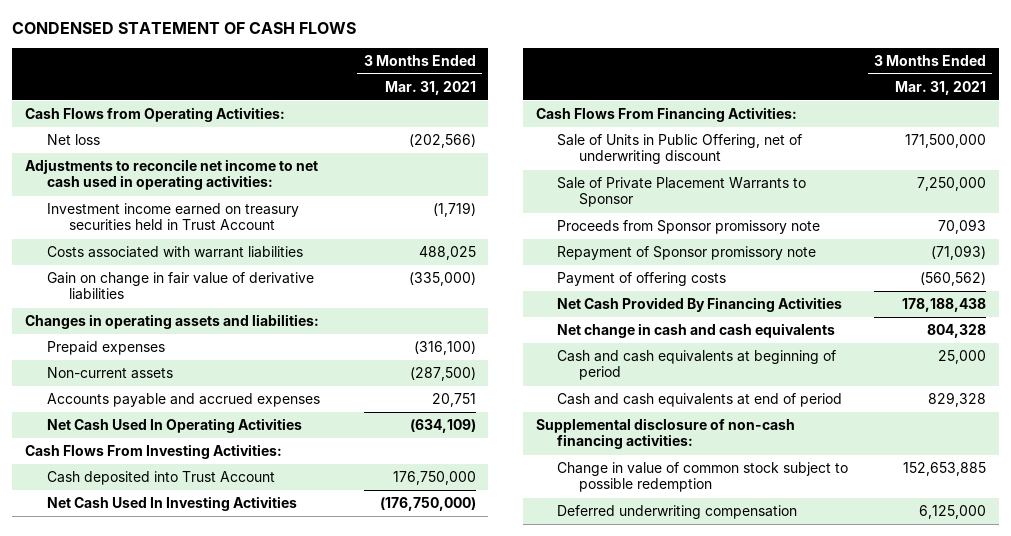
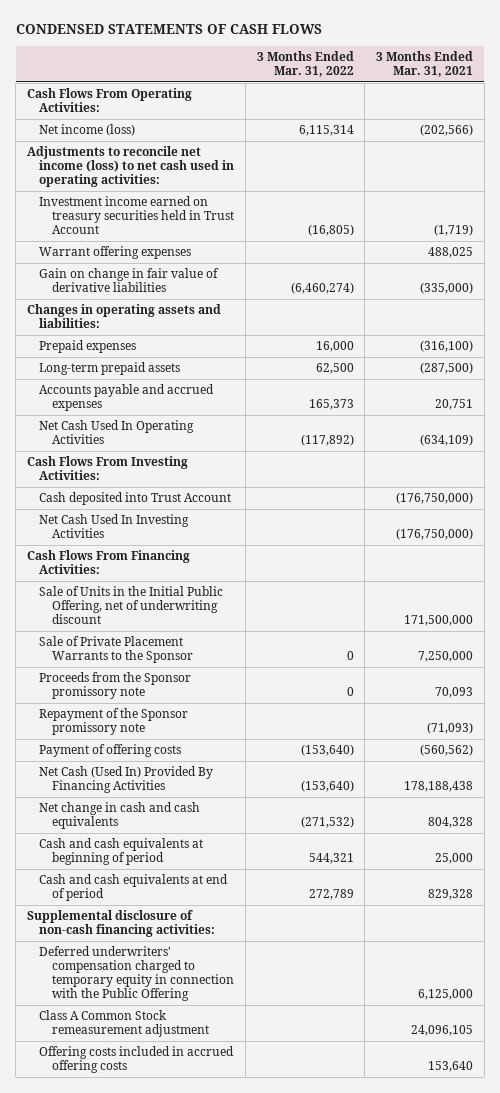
[12,21,357,34] CONDENSED STATEMENT OF CASH FLOWS -> [15,24,322,35] CONDENSED STATEMENTS OF CASH FLOWS
none -> [256,51,354,78] 3 Months Ended Mar. 31, 2022
[25,107,286,123] Cash Flows from Operating Activities: -> [26,88,192,113] Cash Flows From Operating Activities:
[47,134,101,146] Net loss -> [39,124,136,137] Net income (loss)
[25,159,319,191] Adjustments to reconcile net income to net cash used in operating activities: -> [26,146,235,188] Adjustments to reconcile net income (loss) to net cash used in operating activities:
[47,246,304,259] Costs associated with warrant liabilities -> [39,246,192,260] Warrant offering expenses
[47,367,174,380] Non-current assets -> [39,362,181,376] Long-term prepaid assets
[392,471,476,486] 176,750,000 -> [396,492,474,505] (176,750,000)
[557,134,803,165] Sale of Units in Public Offering, net of underwriting discount -> [39,586,224,625] Sale of Units in the Initial Public Offering, net of underwriting discount
[557,177,807,208] Sale of Private Placement Warrants to Sponsor -> [39,636,193,664] Sale of Private Placement Warrants to the Sponsor
[557,220,821,235] Proceeds from Sponsor promissory note -> [39,672,192,700] Proceeds from the Sponsor promissory note
[557,246,817,261] Repayment of Sponsor promissory note -> [39,708,189,736] Repayment of the Sponsor promissory note
[557,297,843,313] Net Cash Provided By Financing Activities -> [39,766,214,794] Net Cash (Used In) Provided By Financing Activities
[557,462,849,493] Change in value of common stock subject to possible redemption -> none
[557,505,798,520] Deferred underwriting compensation -> [39,946,234,1002] Deferred underwriters' compensation charged to temporary equity in connection with the Public Offering
none -> [39,1010,209,1038] Class A Common Stock remeasurement adjustment
none -> [39,1046,235,1074] Offering costs included in accrued offering costs

